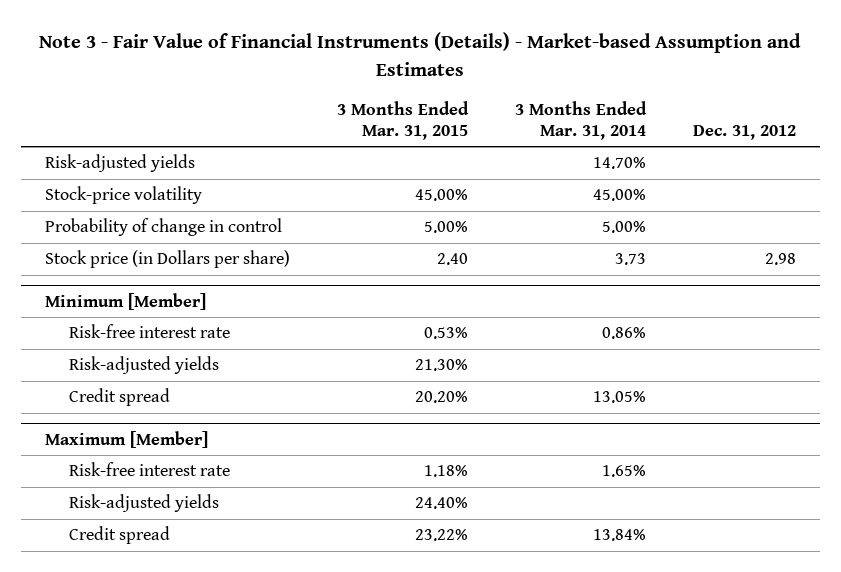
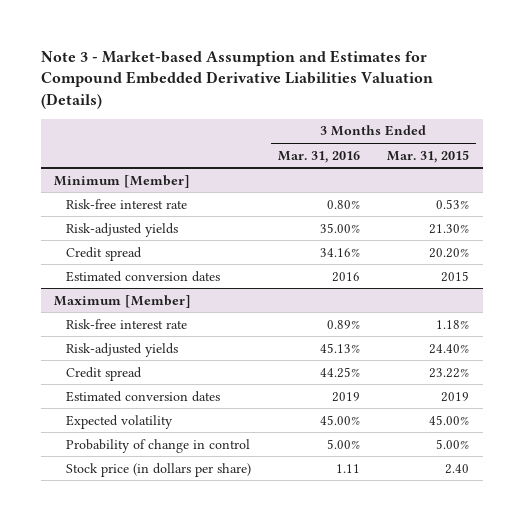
[39,32,802,76] Note 3 - Fair Value of Financial Instruments (Details) - Market-based Assumption and Estimates -> [40,49,433,109] Note 3 - Market-based Assumption and Estimates for Compound Embedded Derivative Liabilities Valuation (Details)
[515,100,648,140] 3 Months Ended Mar. 31, 2014 -> none
[693,124,797,140] Dec. 31, 2012 -> none
none -> [277,150,360,163] Mar. 31, 2016
[44,154,195,173] Risk-adjusted yields -> none
[44,186,202,205] Stock-price volatility -> none
[44,218,282,237] Probability of change in control -> none
[44,250,290,269] Stock price (in Dollars per share) -> none
none -> [65,270,220,282] Estimated conversion dates
none -> [65,390,220,402] Estimated conversion dates
none -> [65,414,173,429] Expected volatility
none -> [65,438,250,453] Probability of change in control
none -> [65,462,251,477] Stock price (in dollars per share)

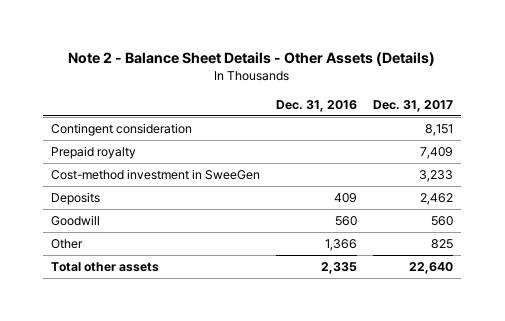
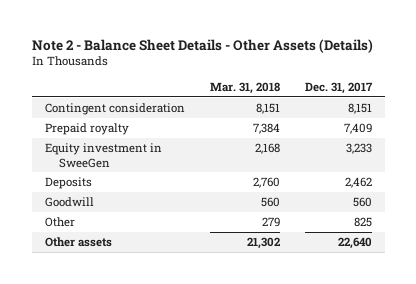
[276,99,358,112] Dec. 31, 2016 -> none
none -> [209,81,280,94] Mar. 31, 2018
[51,168,261,180] Cost-method investment in SweeGen -> [44,142,162,168] Equity investment in SweeGen
[51,261,160,272] Total other assets -> [44,236,112,247] Other assets

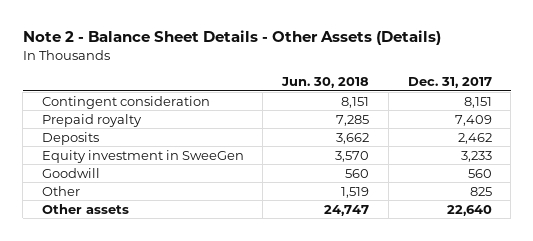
[209,81,280,94] Mar. 31, 2018 -> none
none -> [281,77,370,89] Jun. 30, 2018
[44,142,162,168] Equity investment in SweeGen -> [41,149,244,163] Equity investment in SweeGen

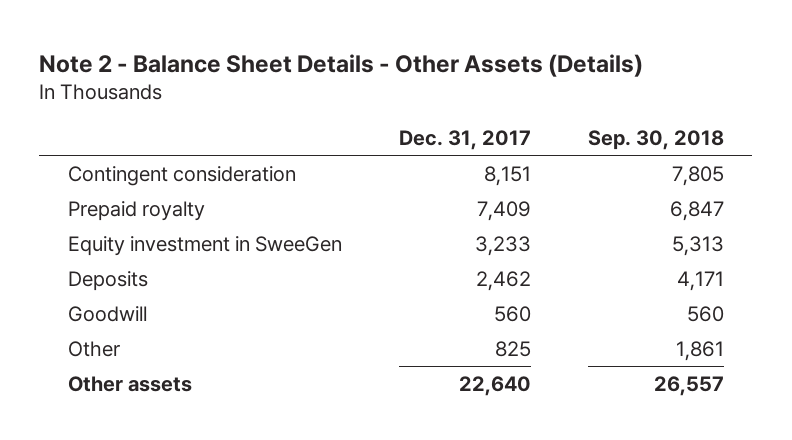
[281,77,370,89] Jun. 30, 2018 -> none
none -> [587,130,724,151] Sep. 30, 2018
[41,131,99,145] Deposits -> [67,271,148,292] Deposits

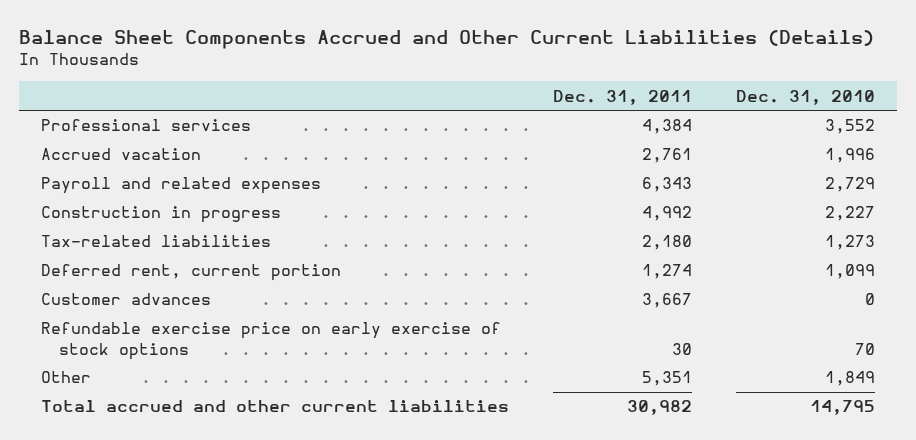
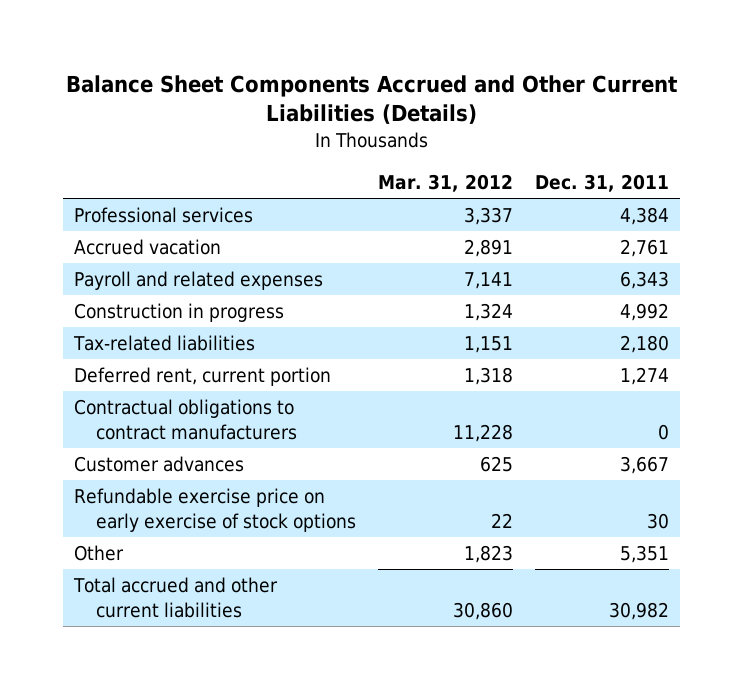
[735,89,875,105] Dec. 31, 2010 -> none
none -> [378,173,514,192] Mar. 31, 2012
none -> [73,399,298,440] Contractual obligations to contract manufacturers

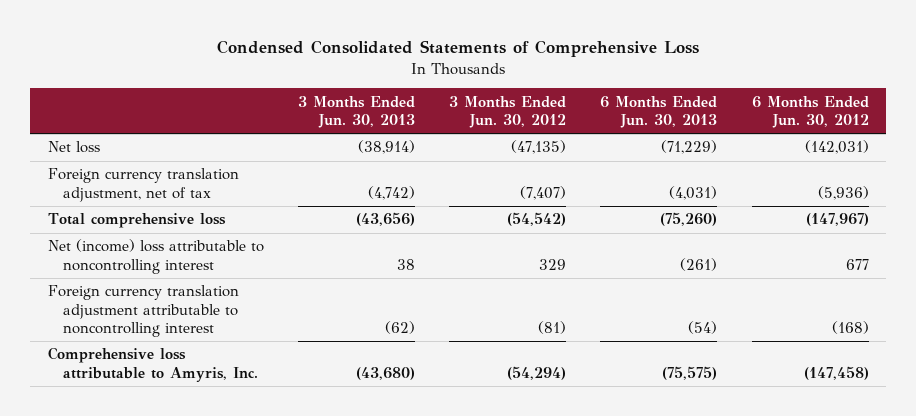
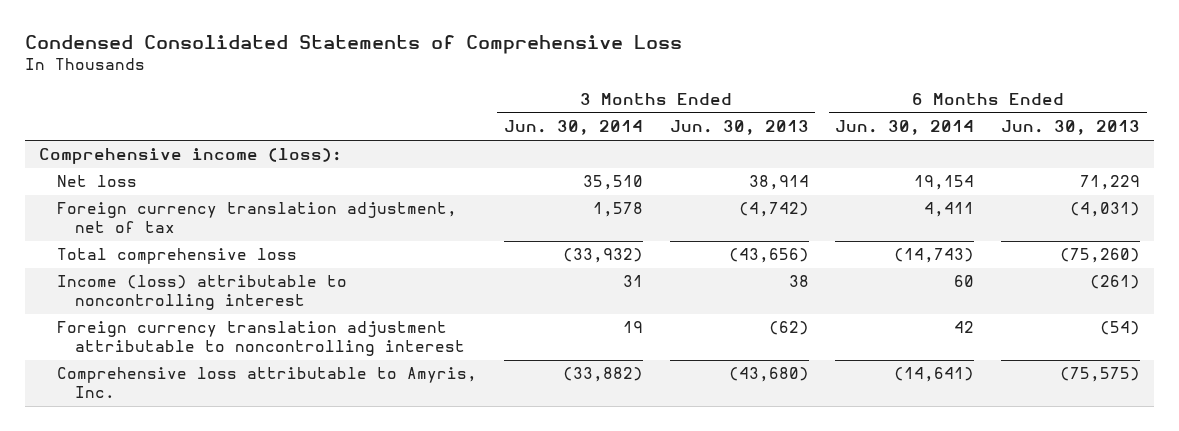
[449,95,567,128] 3 Months Ended Jun. 30, 2012 -> none
[751,95,869,128] 6 Months Ended Jun. 30, 2012 -> none
none -> [503,120,643,136] Jun. 30, 2014
none -> [835,120,975,136] Jun. 30, 2014
none -> [38,148,342,165] Comprehensive income (loss):
[357,140,415,155] (38,914) -> [748,175,809,191] 38,914
[661,140,718,155] (71,229) -> [1080,175,1141,191] 71,229
[47,239,264,274] Net (income) loss attributable to noncontrolling interest -> [56,275,347,311] Income (loss) attributable to noncontrolling interest

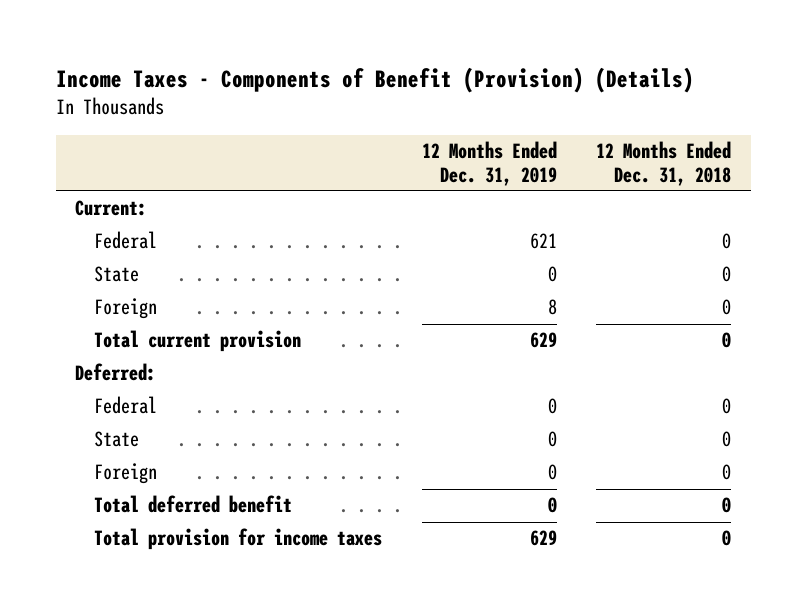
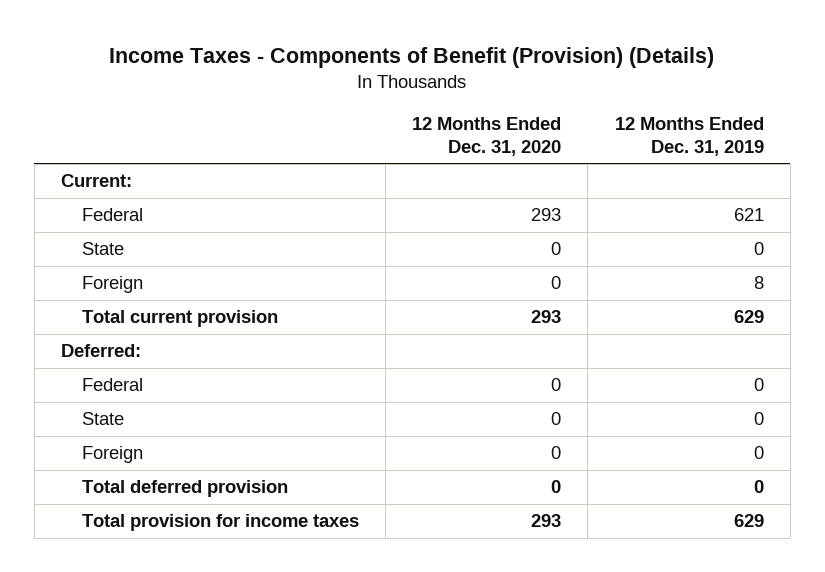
[596,141,732,186] 12 Months Ended Dec. 31, 2018 -> none
none -> [412,116,562,156] 12 Months Ended Dec. 31, 2020
[94,495,293,514] Total deferred benefit -> [81,480,288,498] Total deferred provision

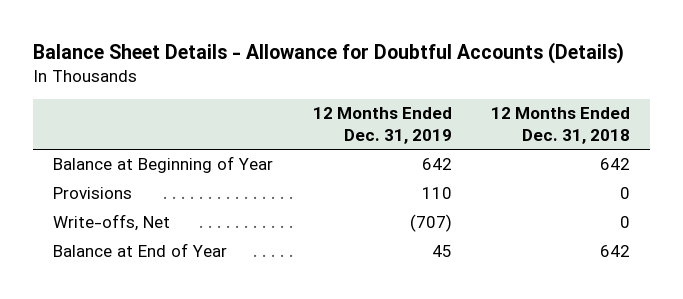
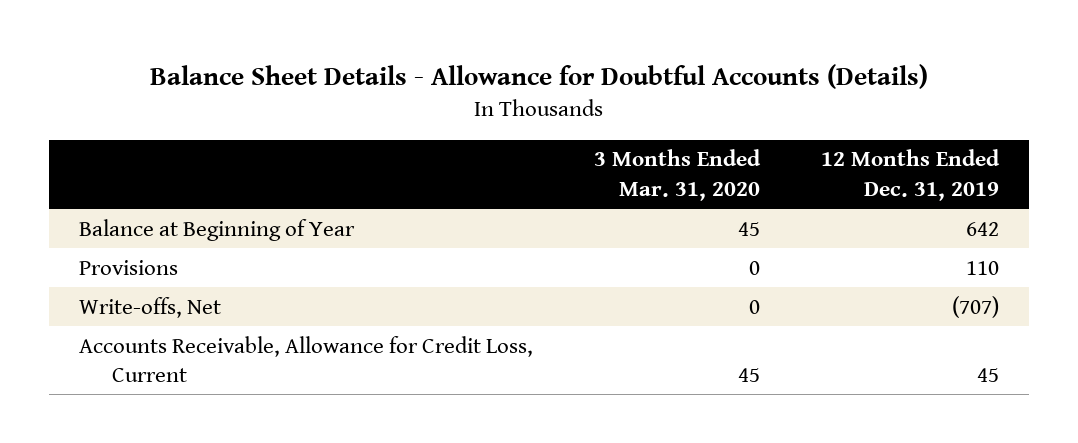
[491,107,631,144] 12 Months Ended Dec. 31, 2018 -> none
none -> [594,149,762,201] 3 Months Ended Mar. 31, 2020
[52,243,227,258] Balance at End of Year -> [79,335,534,383] Accounts Receivable, Allowance for Credit Loss, Current

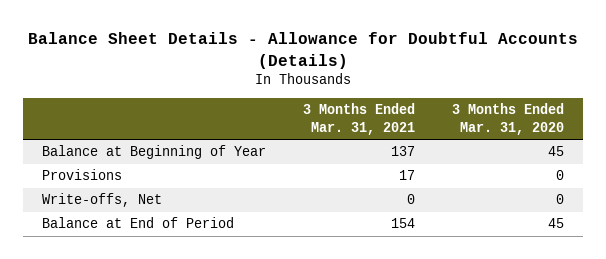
[820,149,1000,201] 12 Months Ended Dec. 31, 2019 -> none
none -> [303,103,416,136] 3 Months Ended Mar. 31, 2021
[79,335,534,383] Accounts Receivable, Allowance for Credit Loss, Current -> [41,217,234,229] Balance at End of Period

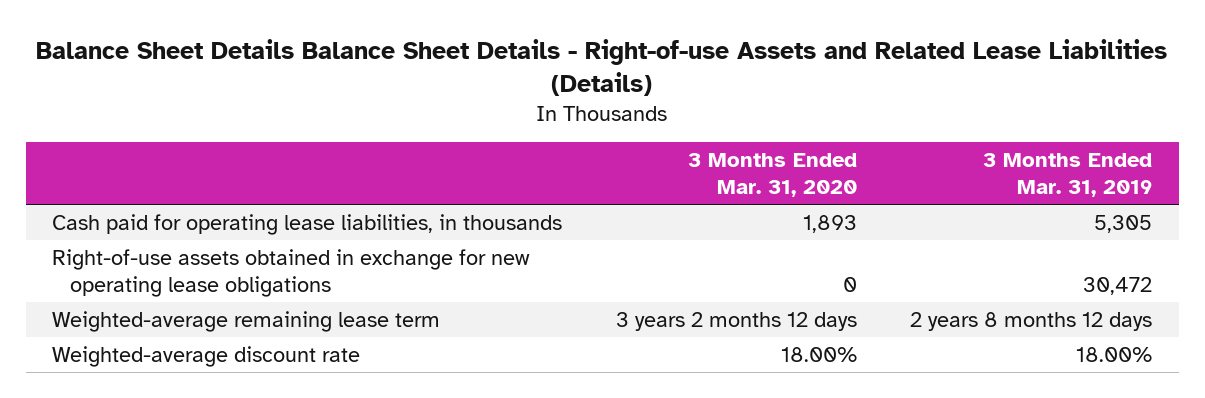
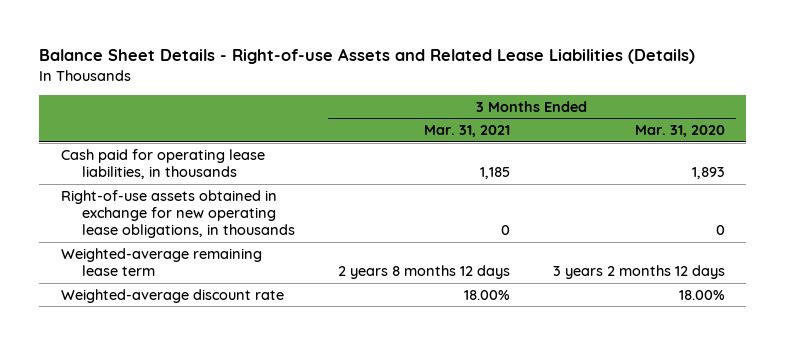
[36,38,1168,97] Balance Sheet Details Balance Sheet Details - Right-of-use Assets and Related Lease Liabilities (Details) -> [39,48,696,65] Balance Sheet Details - Right-of-use Assets and Related Lease Liabilities (Details)
[983,153,1153,198] 3 Months Ended Mar. 31, 2019 -> none
none -> [424,125,511,138] Mar. 31, 2021
[52,248,531,297] Right-of-use assets obtained in exchange for new operating lease obligations -> [60,189,296,239] Right-of-use assets obtained in exchange for new operating lease obligations, in thousands

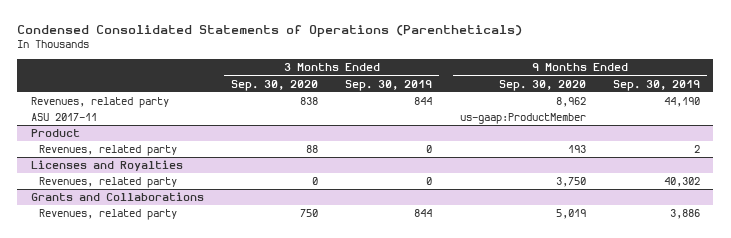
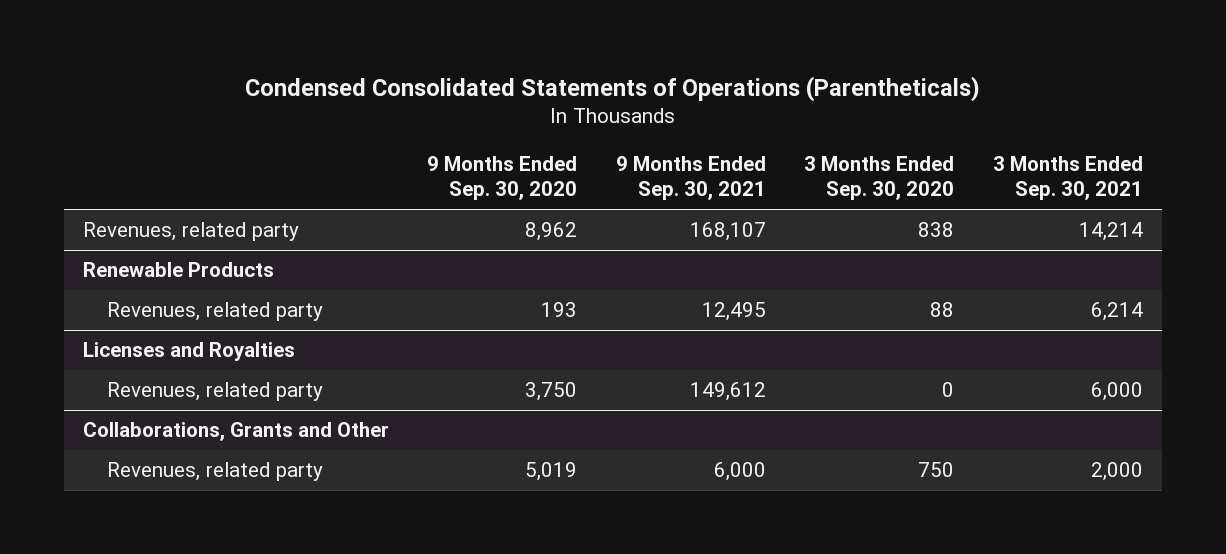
[345,79,433,91] Sep. 30, 2019 -> none
[612,79,700,91] Sep. 30, 2019 -> none
none -> [615,156,766,201] 9 Months Ended Sep. 30, 2021
none -> [992,156,1143,201] 3 Months Ended Sep. 30, 2021
[31,113,98,122] ASU 2017-11 -> none
[31,129,81,138] Product -> [82,262,274,278] Renewable Products
[31,192,205,202] Grants and Collaborations -> [82,422,389,442] Collaborations, Grants and Other

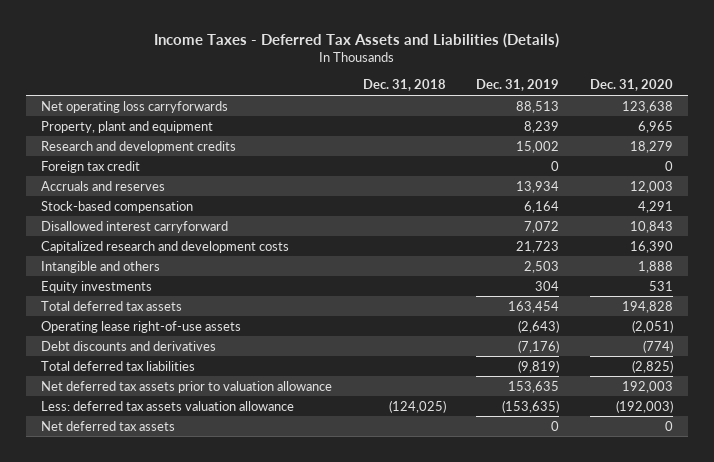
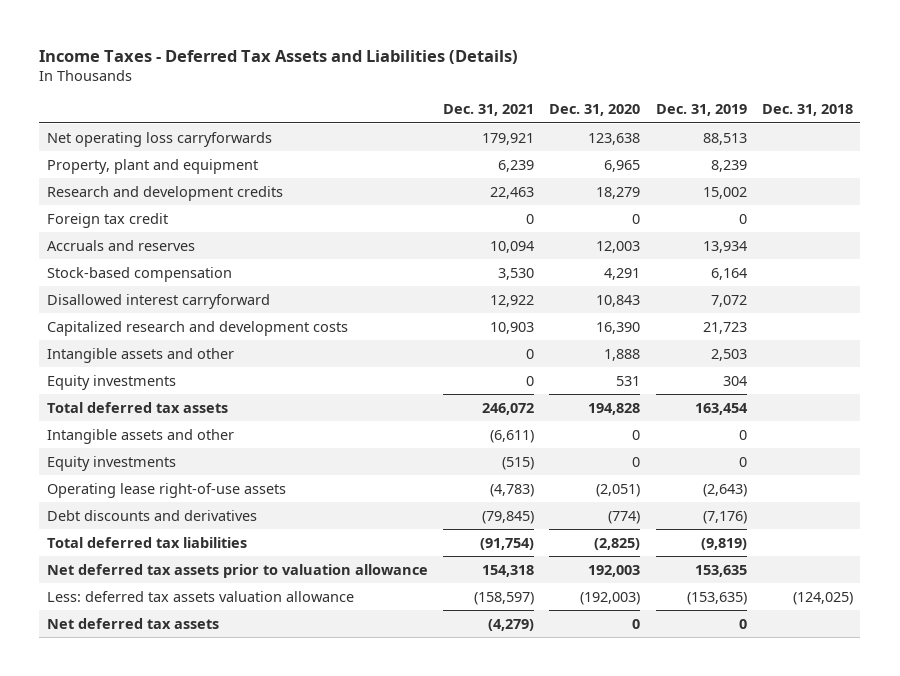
none -> [443,104,535,117] Dec. 31, 2021
[41,260,161,273] Intangible and others -> [47,347,235,363] Intangible assets and other
none -> [47,428,235,444] Intangible assets and other
none -> [47,455,177,471] Equity investments

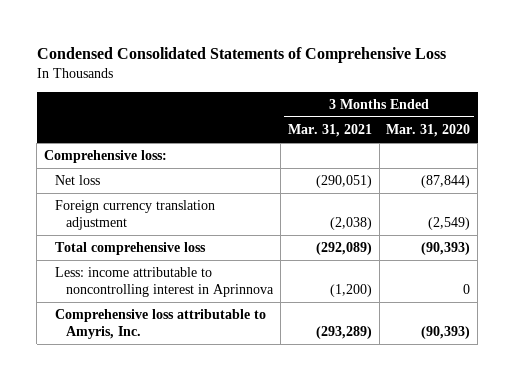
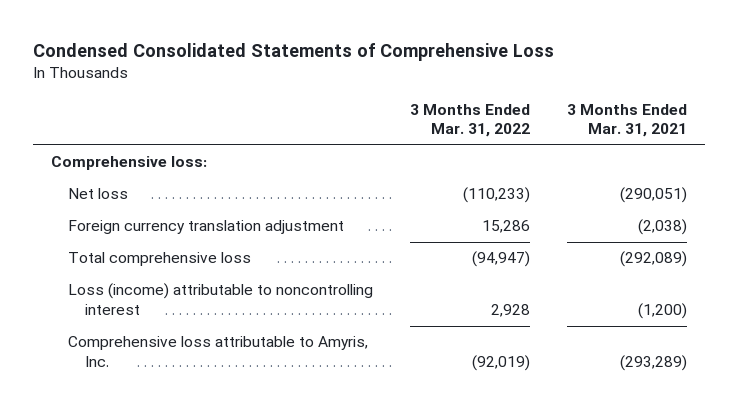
[386,124,471,138] Mar. 31, 2020 -> none
none -> [410,103,531,138] 3 Months Ended Mar. 31, 2022
[55,267,275,298] Less: income attributable to noncontrolling interest in Aprinnova -> [68,283,374,316] Loss (income) attributable to noncontrolling interest

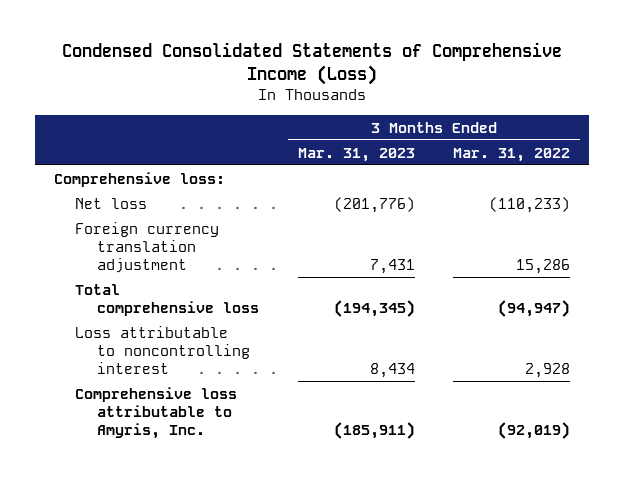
[32,42,554,61] Condensed Consolidated Statements of Comprehensive Loss -> [61,42,562,86] Condensed Consolidated Statements of Comprehensive Income (Loss)
[566,103,687,138] 3 Months Ended Mar. 31, 2021 -> none
none -> [297,147,415,162] Mar. 31, 2023
[68,283,374,316] Loss (income) attributable to noncontrolling interest -> [75,325,251,375] Loss attributable to noncontrolling interest

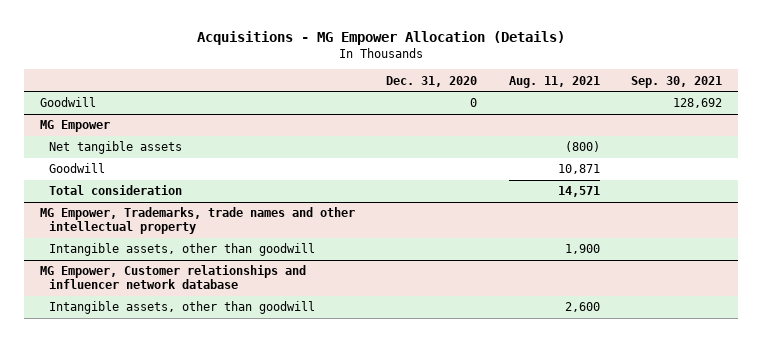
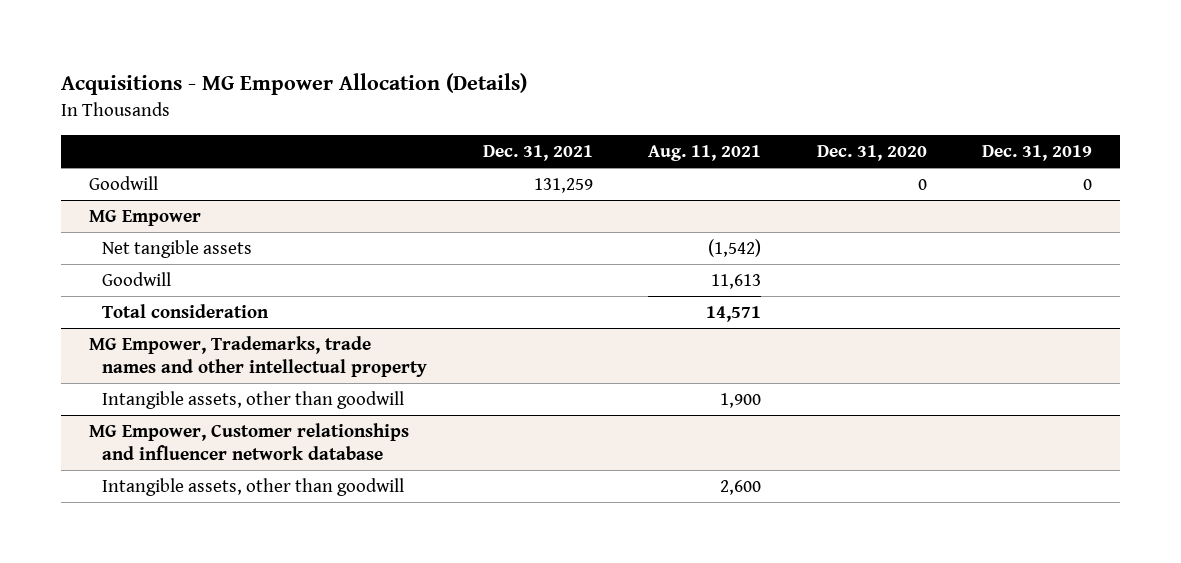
[631,75,723,88] Sep. 30, 2021 -> none
none -> [482,145,593,162] Dec. 31, 2021
none -> [982,145,1093,162] Dec. 31, 2019
[564,141,600,153] (800) -> [708,239,762,258] (1,542)
[557,164,600,175] 10,871 -> [711,274,762,290] 11,613

